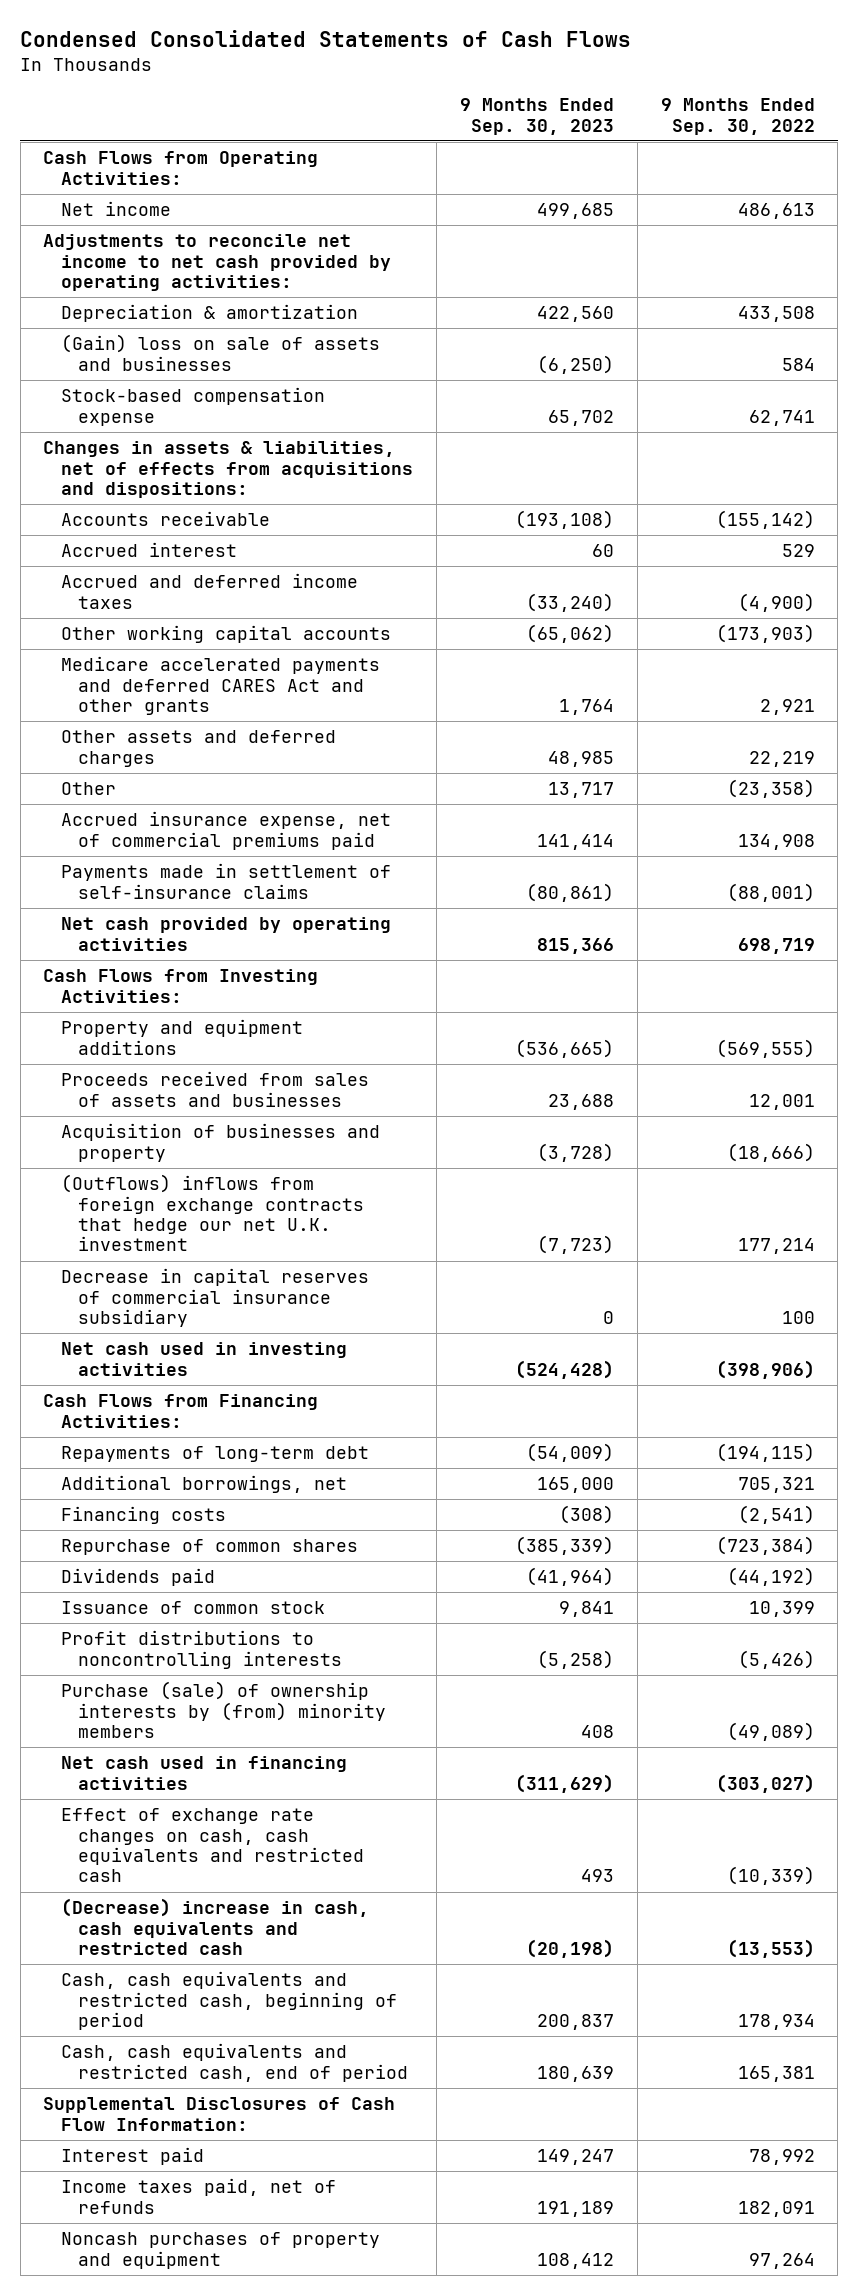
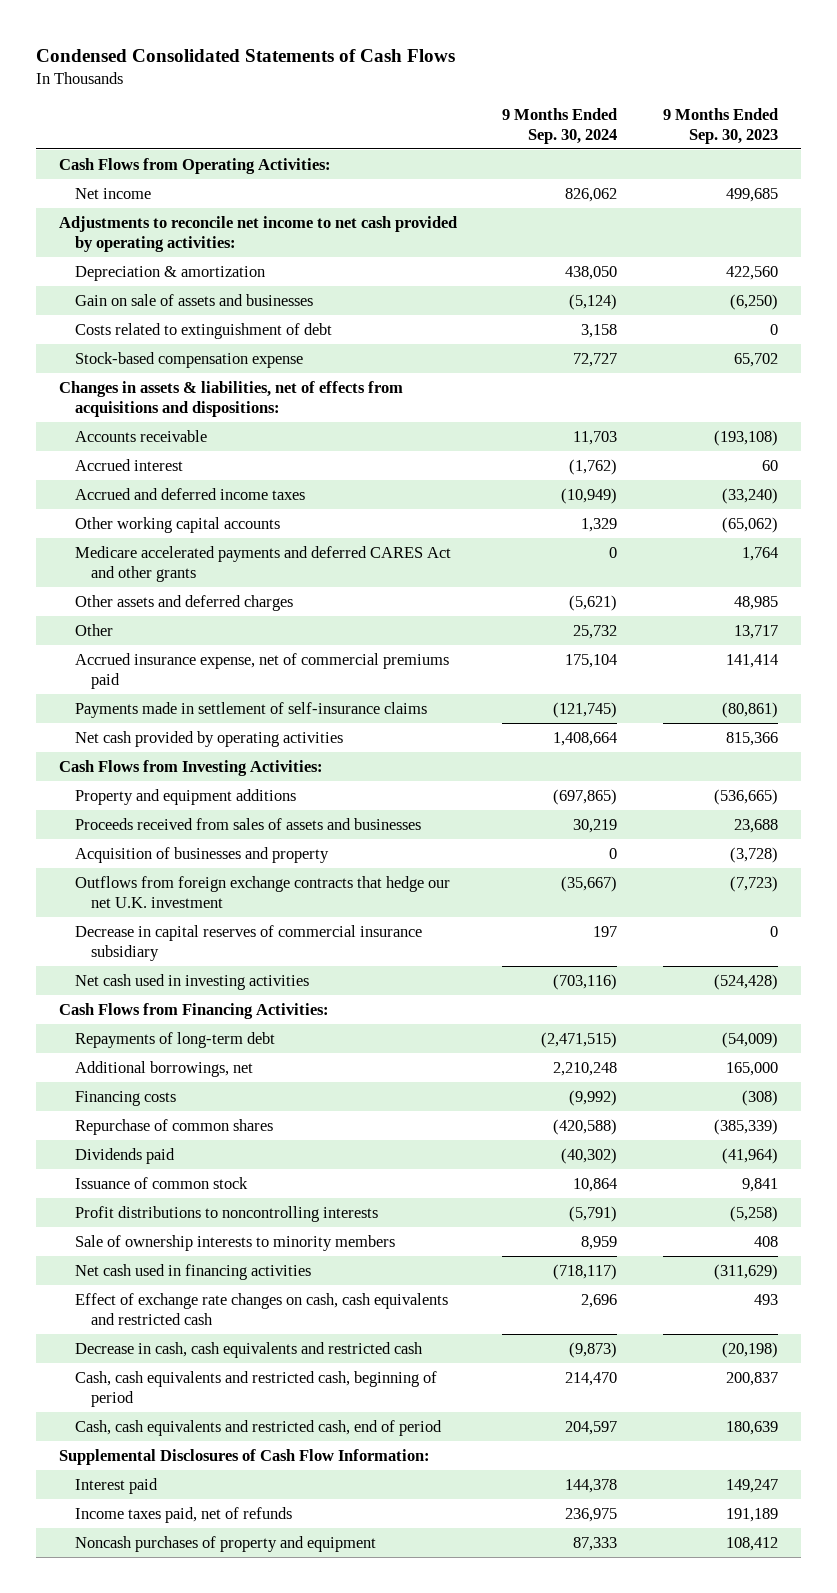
[660,98,815,135] 9 Months Ended Sep. 30, 2022 -> none
none -> [502,107,618,144] 9 Months Ended Sep. 30, 2024
[60,334,380,371] (Gain) loss on sale of assets and businesses -> [74,293,313,306] Gain on sale of assets and businesses
none -> [74,322,332,339] Costs related to extinguishment of debt
[60,1174,365,1252] (Outflows) inflows from foreign exchange contracts that hedge our net U.K. investment -> [74,875,450,908] Outflows from foreign exchange contracts that hedge our net U.K. investment
[60,1681,387,1739] Purchase (sale) of ownership interests by (from) minority members -> [74,1234,395,1251] Sale of ownership interests to minority members
[60,1898,369,1956] (Decrease) increase in cash, cash equivalents and restricted cash -> [74,1341,423,1358] Decrease in cash, cash equivalents and restricted cash

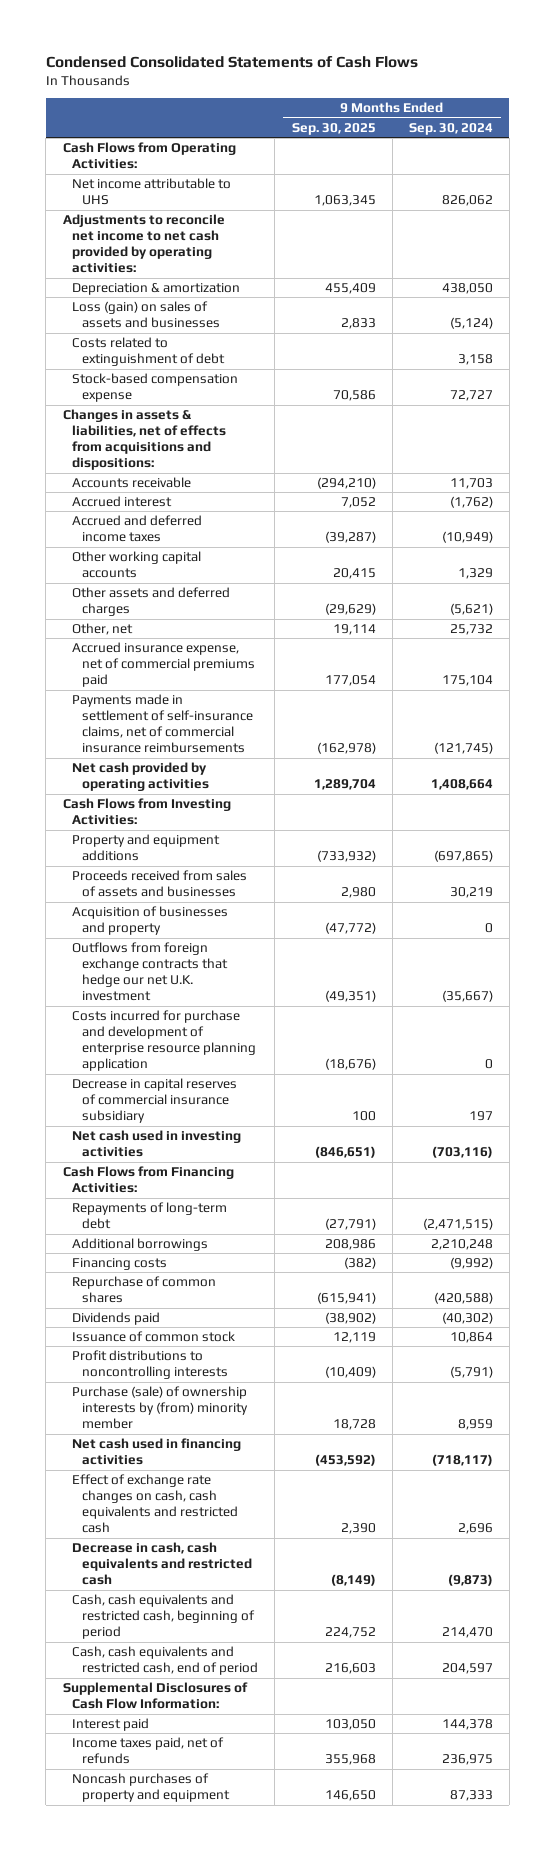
[662,107,778,144] 9 Months Ended Sep. 30, 2023 -> none
none -> [291,122,376,135] Sep. 30, 2025
[74,187,151,199] Net income -> [72,178,232,206] Net income attributable to UHS
[74,293,313,306] Gain on sale of assets and businesses -> [72,301,221,329] Loss (gain) on sales of assets and businesses
[74,545,451,582] Medicare accelerated payments and deferred CARES Act and other grants -> none
[74,623,113,636] Other -> [72,623,134,636] Other, net
[74,701,427,718] Payments made in settlement of self-insurance claims -> [72,694,254,754] Payments made in settlement of self-insurance claims, net of commercial insurance reimbursements
none -> [72,1010,257,1072] Costs incurred for purchase and development of enterprise resource planning application
[74,1060,253,1077] Additional borrowings, net -> [72,1238,209,1252] Additional borrowings
[74,1234,395,1251] Sale of ownership interests to minority members -> [72,1386,249,1430] Purchase (sale) of ownership interests by (from) minority member

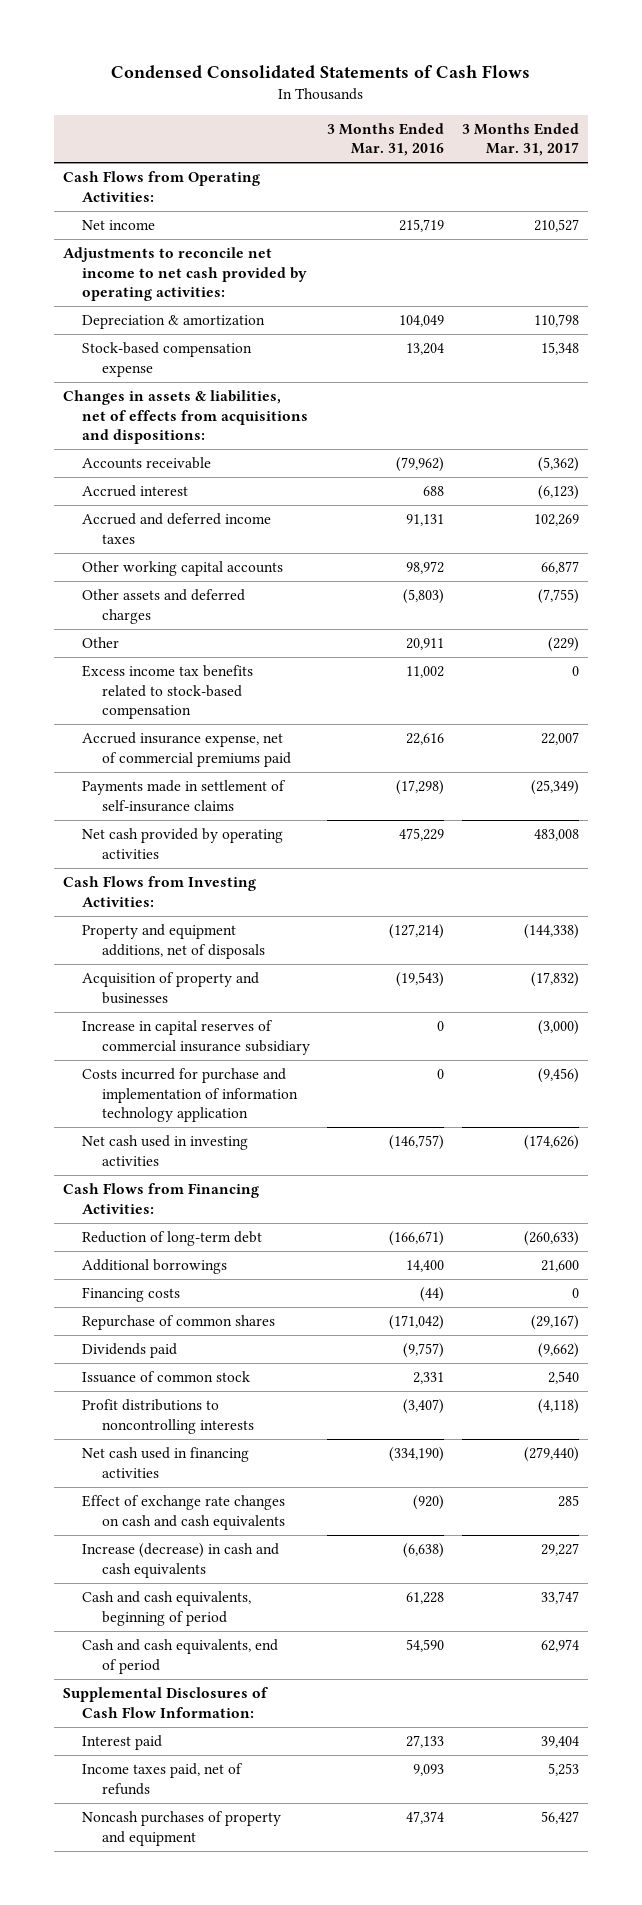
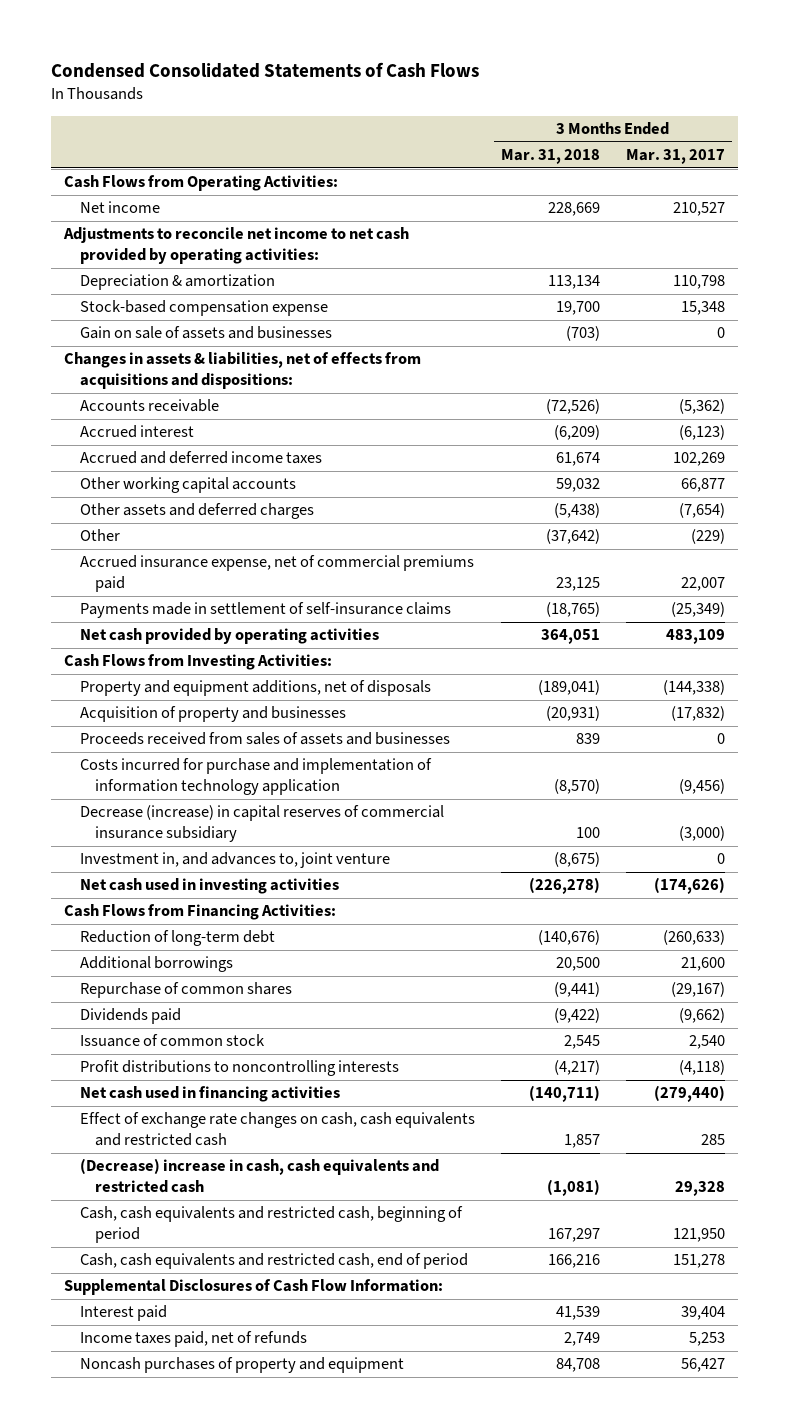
[327,122,445,157] 3 Months Ended Mar. 31, 2016 -> none
none -> [500,149,600,165] Mar. 31, 2018
none -> [79,326,332,340] Gain on sale of assets and businesses
[538,589,580,605] (7,755) -> [679,503,726,519] (7,654)
[82,665,254,720] Excess income tax benefits related to stock-based compensation -> none
[534,829,580,842] 483,008 -> [666,629,726,645] 483,109
[82,1020,310,1055] Increase in capital reserves of commercial insurance subsidiary -> none
none -> [79,732,450,746] Proceeds received from sales of assets and businesses
none -> [79,805,444,843] Decrease (increase) in capital reserves of commercial insurance subsidiary
none -> [79,852,390,869] Investment in, and advances to, joint venture
[82,1287,181,1303] Financing costs -> none
[82,1495,286,1530] Effect of exchange rate changes on cash and cash equivalents -> [79,1112,475,1147] Effect of exchange rate changes on cash, cash equivalents and restricted cash
[82,1543,280,1578] Increase (decrease) in cash and cash equivalents -> [79,1158,439,1194] (Decrease) increase in cash, cash equivalents and restricted cash
[541,1543,580,1557] 29,227 -> [675,1181,726,1197] 29,328
[82,1591,252,1626] Cash and cash equivalents, beginning of period -> [79,1206,463,1244] Cash, cash equivalents and restricted cash, beginning of period
[541,1591,580,1605] 33,747 -> [673,1228,726,1243] 121,950
[82,1639,279,1674] Cash and cash equivalents, end of period -> [79,1253,468,1270] Cash, cash equivalents and restricted cash, end of period
[541,1639,580,1653] 62,974 -> [673,1254,726,1269] 151,278

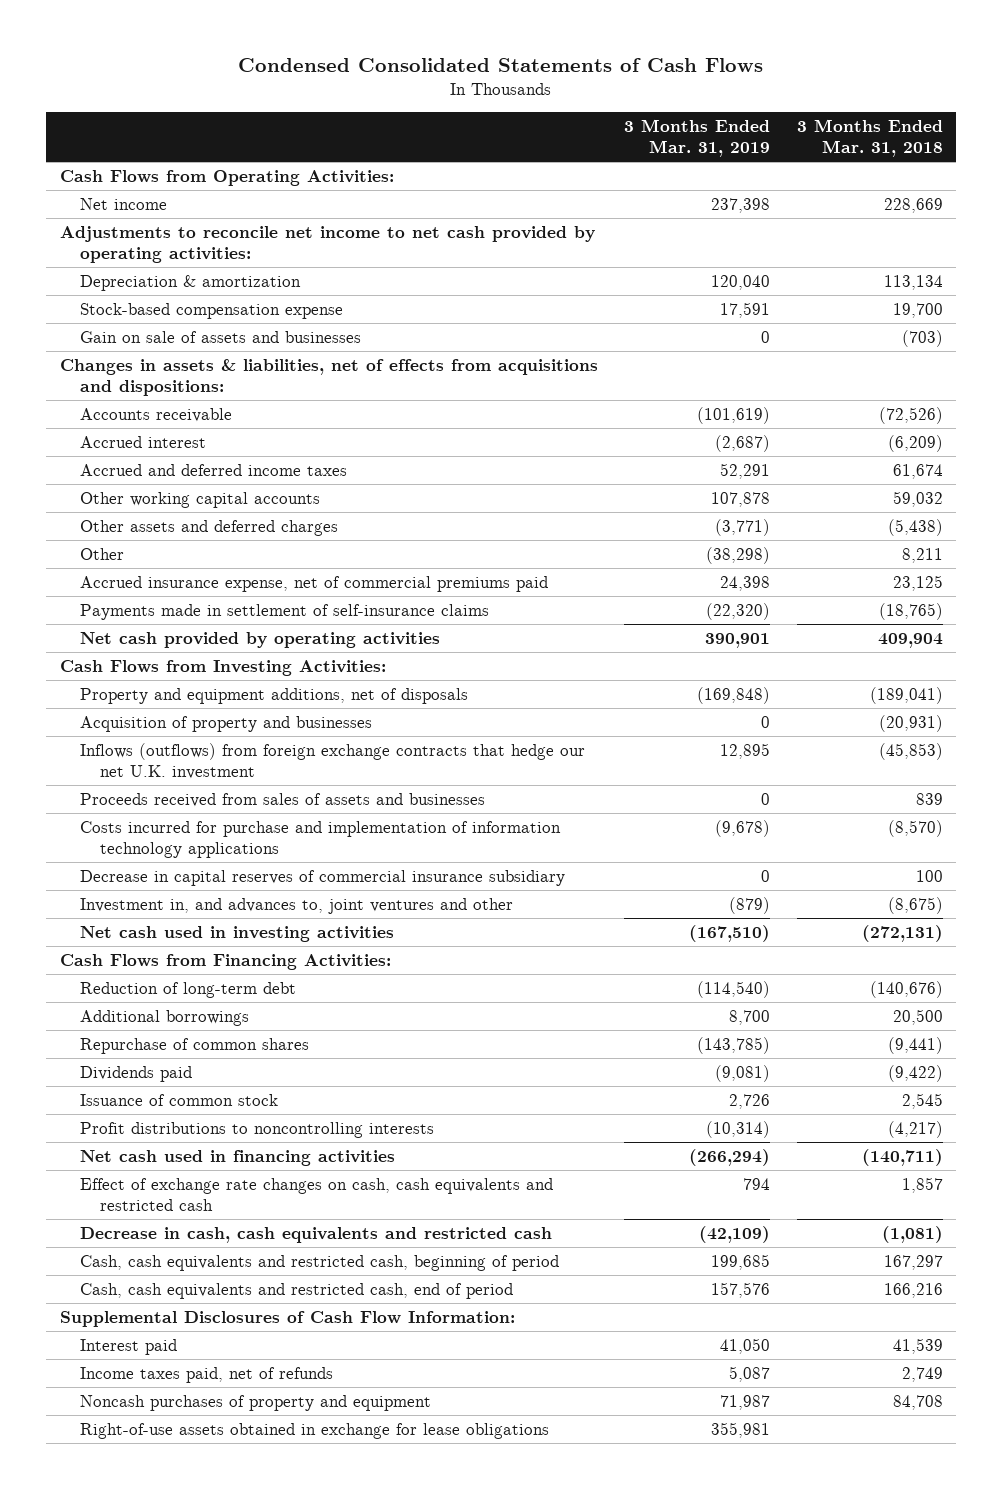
[626,149,726,165] Mar. 31, 2017 -> none
none -> [624,118,771,157] 3 Months Ended Mar. 31, 2019
[545,529,600,545] (37,642) -> [901,547,943,563] 8,211
[540,629,600,645] 364,051 -> [877,632,943,648] 409,904
none -> [79,742,585,779] Inflows (outflows) from foreign exchange contracts that hedge our net U.K. investment
[79,758,432,796] Costs incurred for purchase and implementation of information technology application -> [79,820,561,858] Costs incurred for purchase and implementation of information technology applications
[79,805,444,843] Decrease (increase) in capital reserves of commercial insurance subsidiary -> [79,869,565,886] Decrease in capital reserves of commercial insurance subsidiary
[79,852,390,869] Investment in, and advances to, joint venture -> [79,897,513,914] Investment in, and advances to, joint ventures and other
[528,877,600,895] (226,278) -> [861,924,943,942] (272,131)
[79,1158,439,1194] (Decrease) increase in cash, cash equivalents and restricted cash -> [79,1226,552,1243] Decrease in cash, cash equivalents and restricted cash
none -> [79,1422,549,1439] Right-of-use assets obtained in exchange for lease obligations

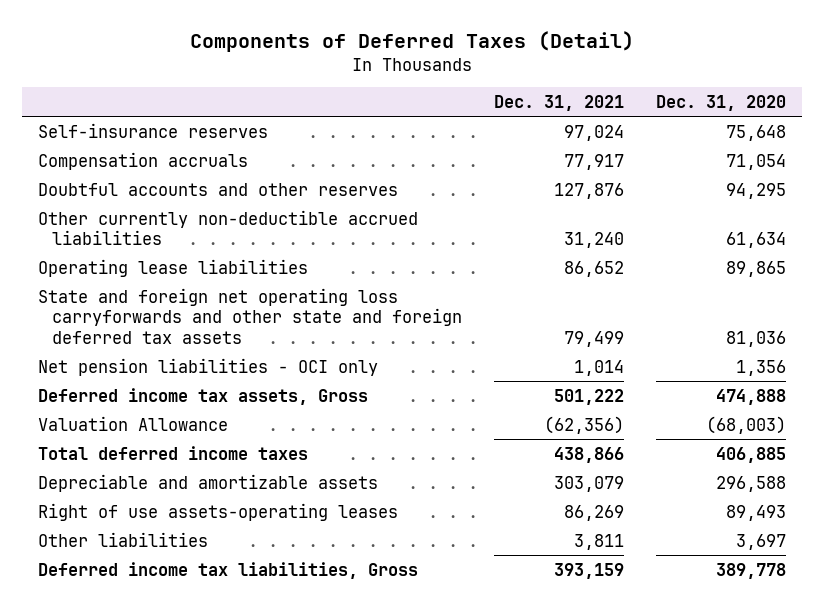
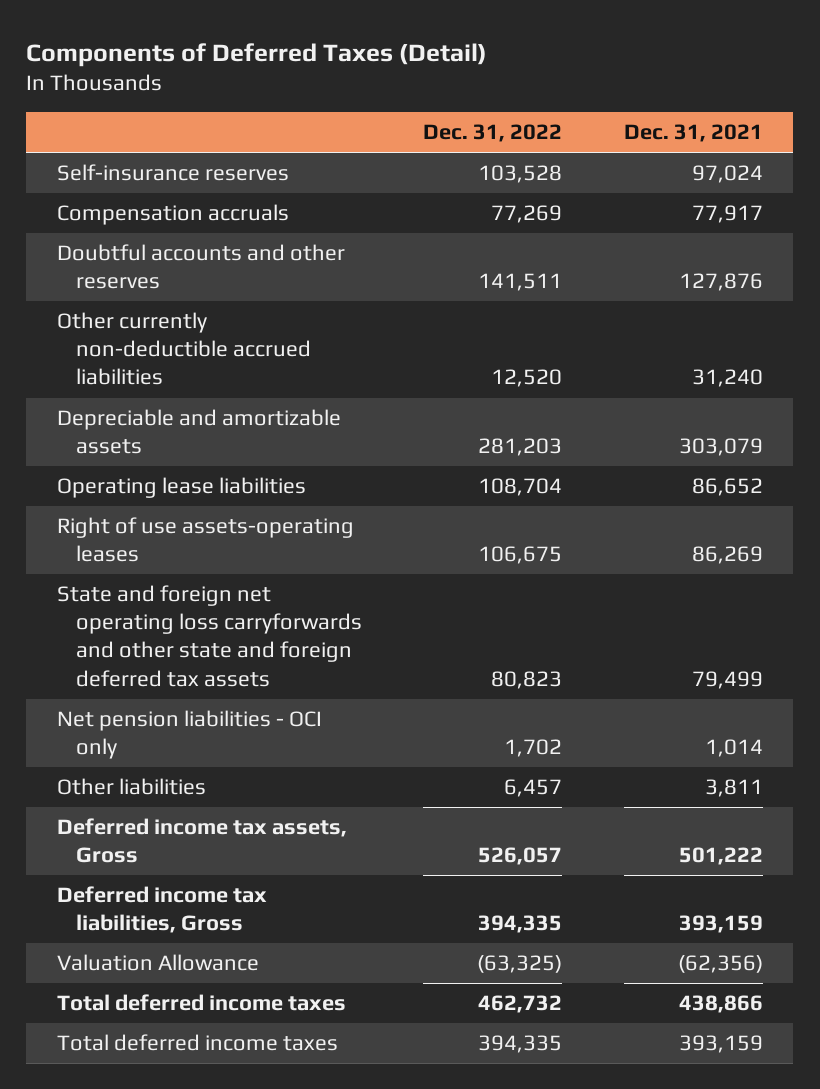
[655,95,786,112] Dec. 31, 2020 -> none
none -> [423,124,563,143] Dec. 31, 2022
[37,473,378,492] Depreciable and amortizable assets -> [57,409,342,455] Depreciable and amortizable assets
[37,502,398,521] Right of use assets-operating leases -> [57,517,355,563] Right of use assets-operating leases
[37,531,208,547] Other liabilities -> [57,778,207,796] Other liabilities
[37,561,418,579] Deferred income tax liabilities, Gross -> [57,886,268,934] Deferred income tax liabilities, Gross
none -> [57,1034,339,1052] Total deferred income taxes

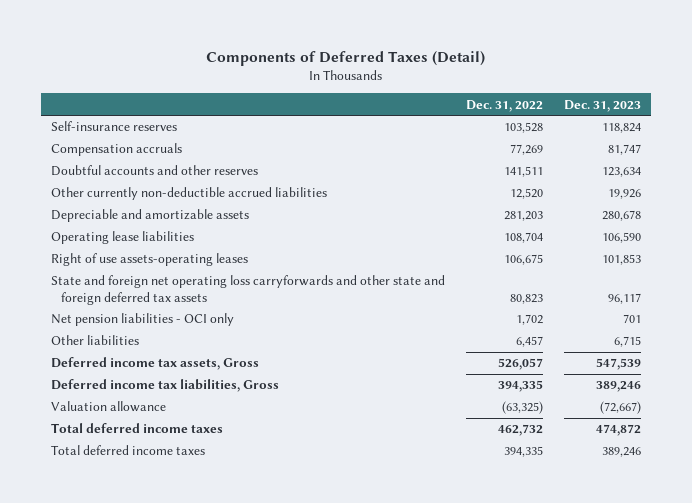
[623,124,763,143] Dec. 31, 2021 -> none
none -> [563,99,641,112] Dec. 31, 2023
[57,954,260,972] Valuation Allowance -> [51,401,167,413] Valuation allowance

